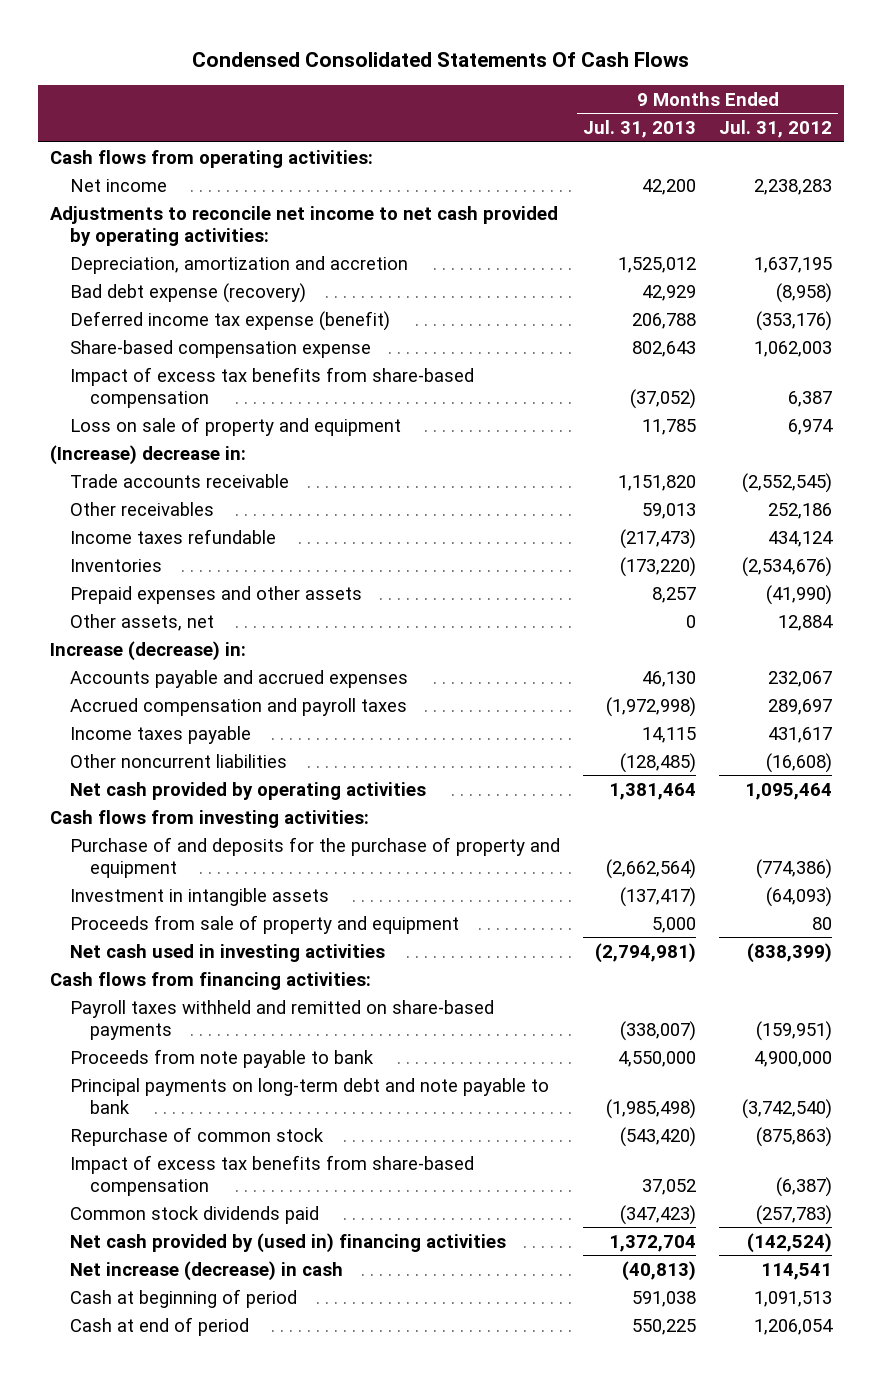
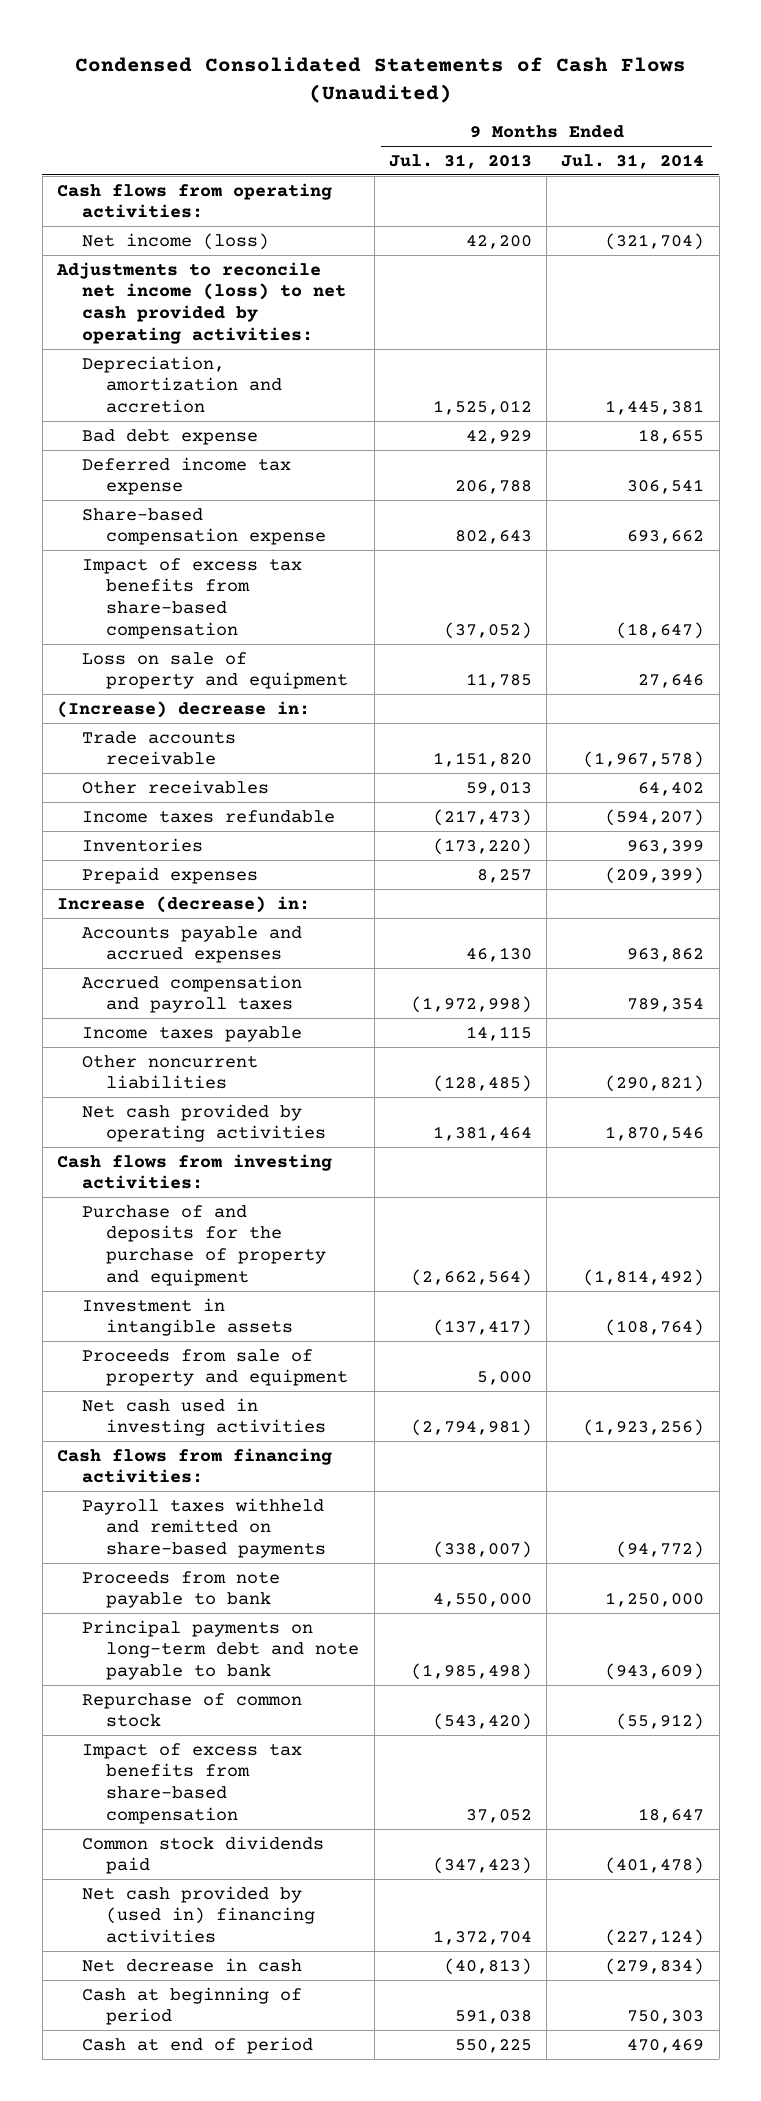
[191,51,689,67] Condensed Consolidated Statements Of Cash Flows -> [74,56,686,104] Condensed Consolidated Statements of Cash Flows (Unaudited)
[719,120,833,139] Jul. 31, 2012 -> none
none -> [561,153,705,169] Jul. 31, 2014
[70,178,168,192] Net income -> [81,232,269,250] Net income (loss)
[49,205,558,246] Adjustments to reconcile net income to net cash provided by operating activities: -> [56,261,346,344] Adjustments to reconcile net income (loss) to net cash provided by operating activities:
[70,282,307,303] Bad debt expense (recovery) -> [81,428,258,445] Bad debt expense
[70,310,391,331] Deferred income tax expense (benefit) -> [81,456,291,496] Deferred income tax expense
[70,613,215,631] Other assets, net -> none
[70,585,363,604] Prepaid expenses and other assets -> [81,866,258,884] Prepaid expenses
[70,1260,344,1281] Net increase (decrease) in cash -> [81,1957,302,1972] Net decrease in cash

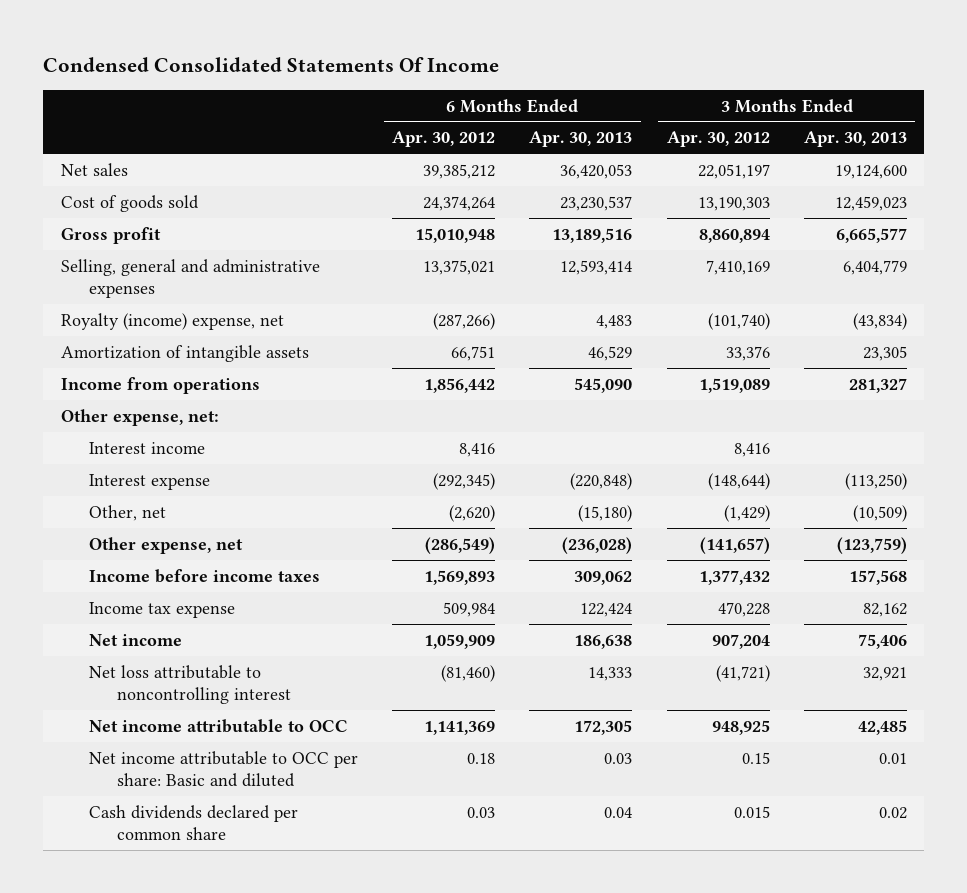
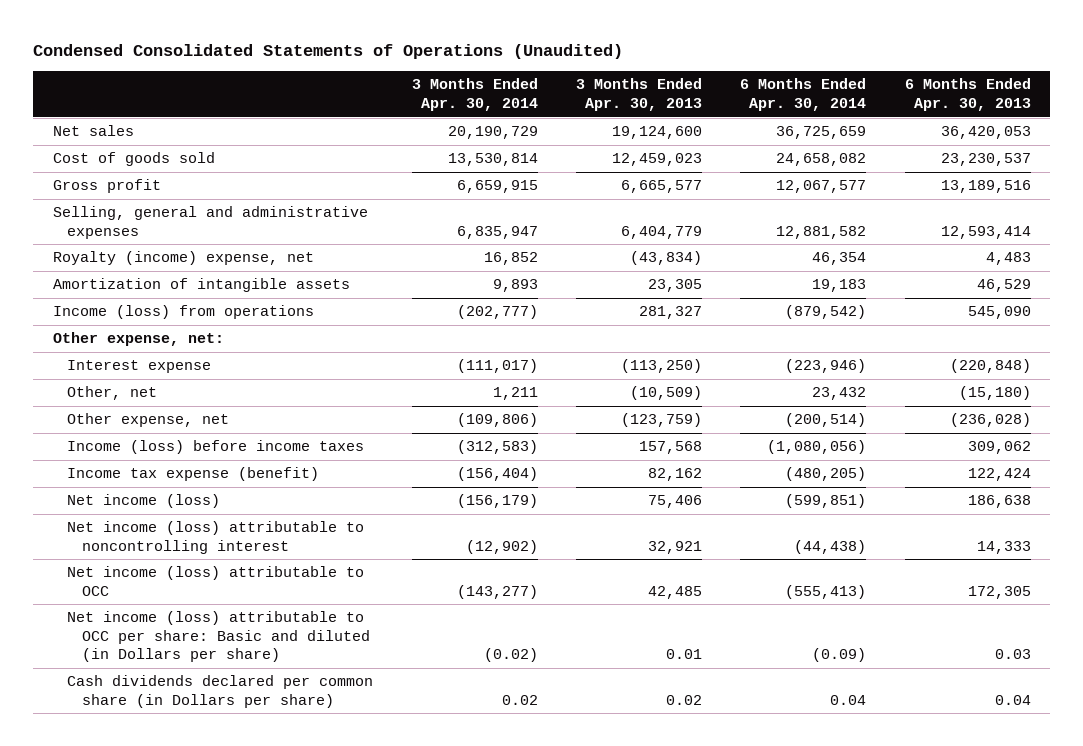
[43,56,500,72] Condensed Consolidated Statements Of Income -> [33,44,624,60] Condensed Consolidated Statements of Operations (Unaudited)
[392,131,496,148] Apr. 30, 2012 -> none
[666,131,770,148] Apr. 30, 2012 -> none
none -> [411,78,538,112] 3 Months Ended Apr. 30, 2014
none -> [740,78,867,112] 6 Months Ended Apr. 30, 2014
[60,376,260,394] Income from operations -> [52,305,314,320] Income (loss) from operations
[88,441,205,454] Interest income -> none
[88,568,320,583] Income before income taxes -> [67,440,365,455] Income (loss) before income taxes
[88,601,235,618] Income tax expense -> [67,467,320,482] Income tax expense (benefit)
[88,633,182,646] Net income -> [67,494,221,509] Net income (loss)
[88,664,292,705] Net loss attributable to noncontrolling interest -> [67,521,365,554] Net income (loss) attributable to noncontrolling interest
[88,718,348,733] Net income attributable to OCC -> [67,566,365,596] Net income (loss) attributable to OCC
[88,750,358,788] Net income attributable to OCC per share: Basic and diluted -> [67,611,370,663] Net income (loss) attributable to OCC per share: Basic and diluted (in Dollars per share)
[88,804,298,841] Cash dividends declared per common share -> [67,675,374,708] Cash dividends declared per common share (in Dollars per share)

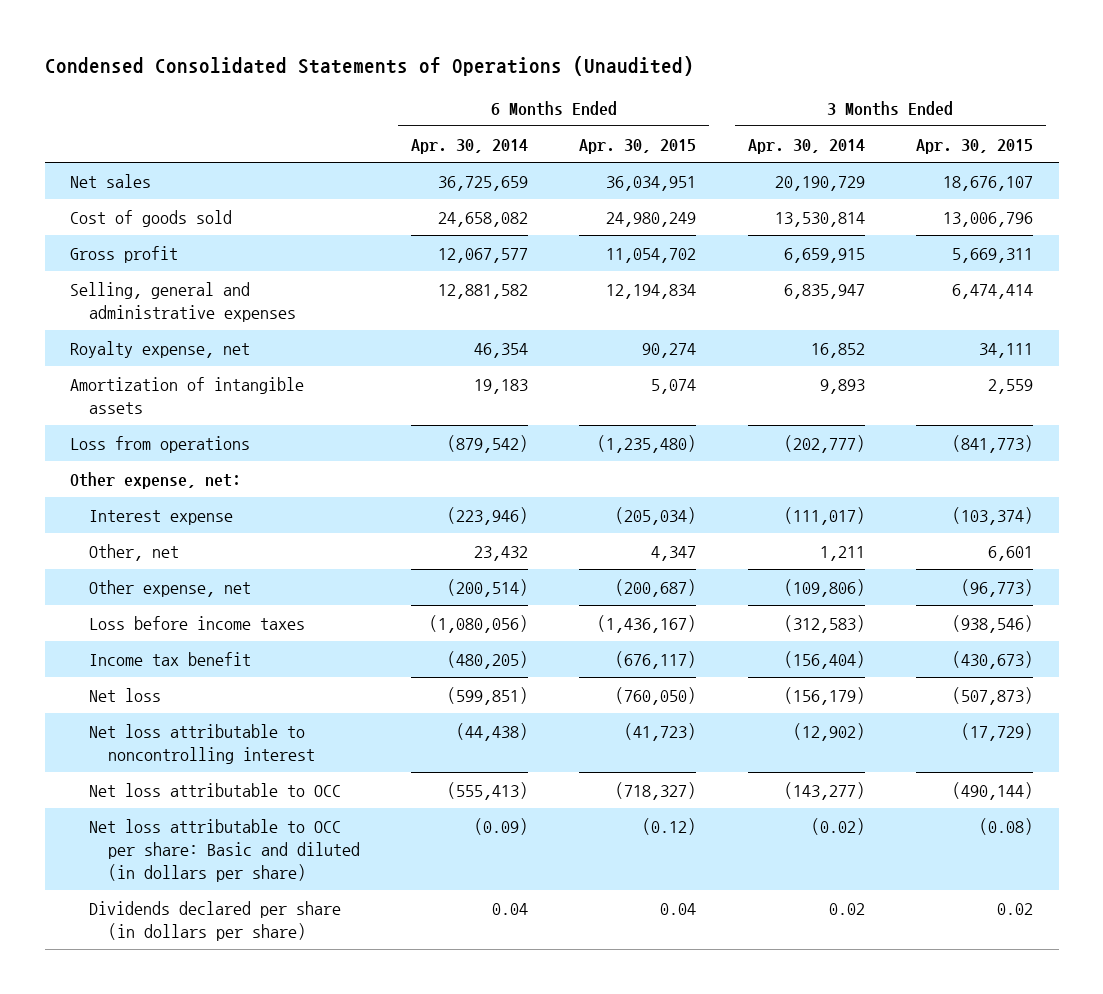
[576,78,703,112] 3 Months Ended Apr. 30, 2013 -> none
[904,78,1031,112] 6 Months Ended Apr. 30, 2013 -> none
none -> [579,138,697,154] Apr. 30, 2015
none -> [915,138,1033,154] Apr. 30, 2015
[52,251,314,266] Royalty (income) expense, net -> [70,340,251,358] Royalty expense, net
[52,305,314,320] Income (loss) from operations -> [70,435,251,453] Loss from operations
[67,440,365,455] Income (loss) before income taxes -> [89,615,306,630] Loss before income taxes
[67,467,320,482] Income tax expense (benefit) -> [89,651,252,666] Income tax benefit
[67,494,221,509] Net income (loss) -> [89,687,162,702] Net loss
[67,521,365,554] Net income (loss) attributable to noncontrolling interest -> [89,723,316,764] Net loss attributable to noncontrolling interest
[67,566,365,596] Net income (loss) attributable to OCC -> [89,782,342,797] Net loss attributable to OCC
[67,611,370,663] Net income (loss) attributable to OCC per share: Basic and diluted (in Dollars per share) -> [89,818,361,882] Net loss attributable to OCC per share: Basic and diluted (in dollars per share)
[67,675,374,708] Cash dividends declared per common share (in Dollars per share) -> [89,900,342,941] Dividends declared per share (in dollars per share)

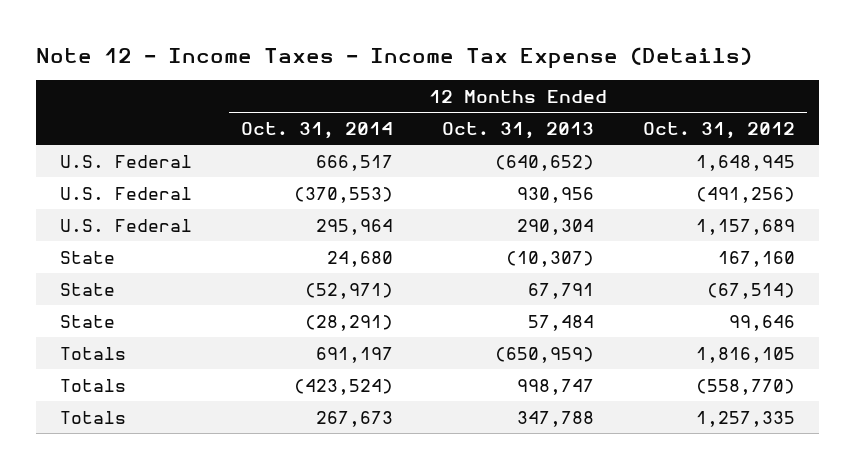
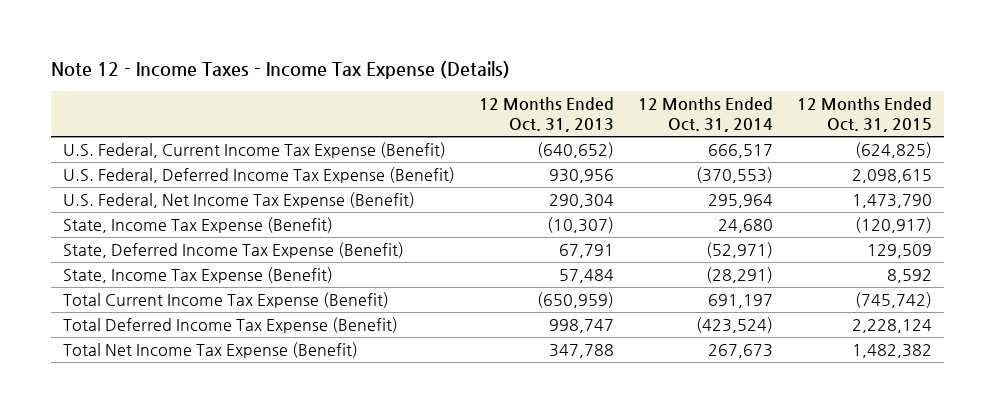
[642,121,795,139] Oct. 31, 2012 -> none
none -> [796,97,932,133] 12 Months Ended Oct. 31, 2015
[60,154,193,168] U.S. Federal -> [63,141,447,158] U.S. Federal, Current Income Tax Expense (Benefit)
[60,186,193,200] U.S. Federal -> [63,166,456,183] U.S. Federal, Deferred Income Tax Expense (Benefit)
[60,218,193,232] U.S. Federal -> [63,191,416,208] U.S. Federal, Net Income Tax Expense (Benefit)
[60,250,116,264] State -> [63,216,334,233] State, Income Tax Expense (Benefit)
[60,282,116,296] State -> [63,241,405,258] State, Deferred Income Tax Expense (Benefit)
[60,314,116,328] State -> [63,266,334,283] State, Income Tax Expense (Benefit)
[60,346,127,360] Totals -> [63,291,390,308] Total Current Income Tax Expense (Benefit)
[60,378,127,392] Totals -> [63,316,399,333] Total Deferred Income Tax Expense (Benefit)
[60,410,127,424] Totals -> [63,341,359,358] Total Net Income Tax Expense (Benefit)

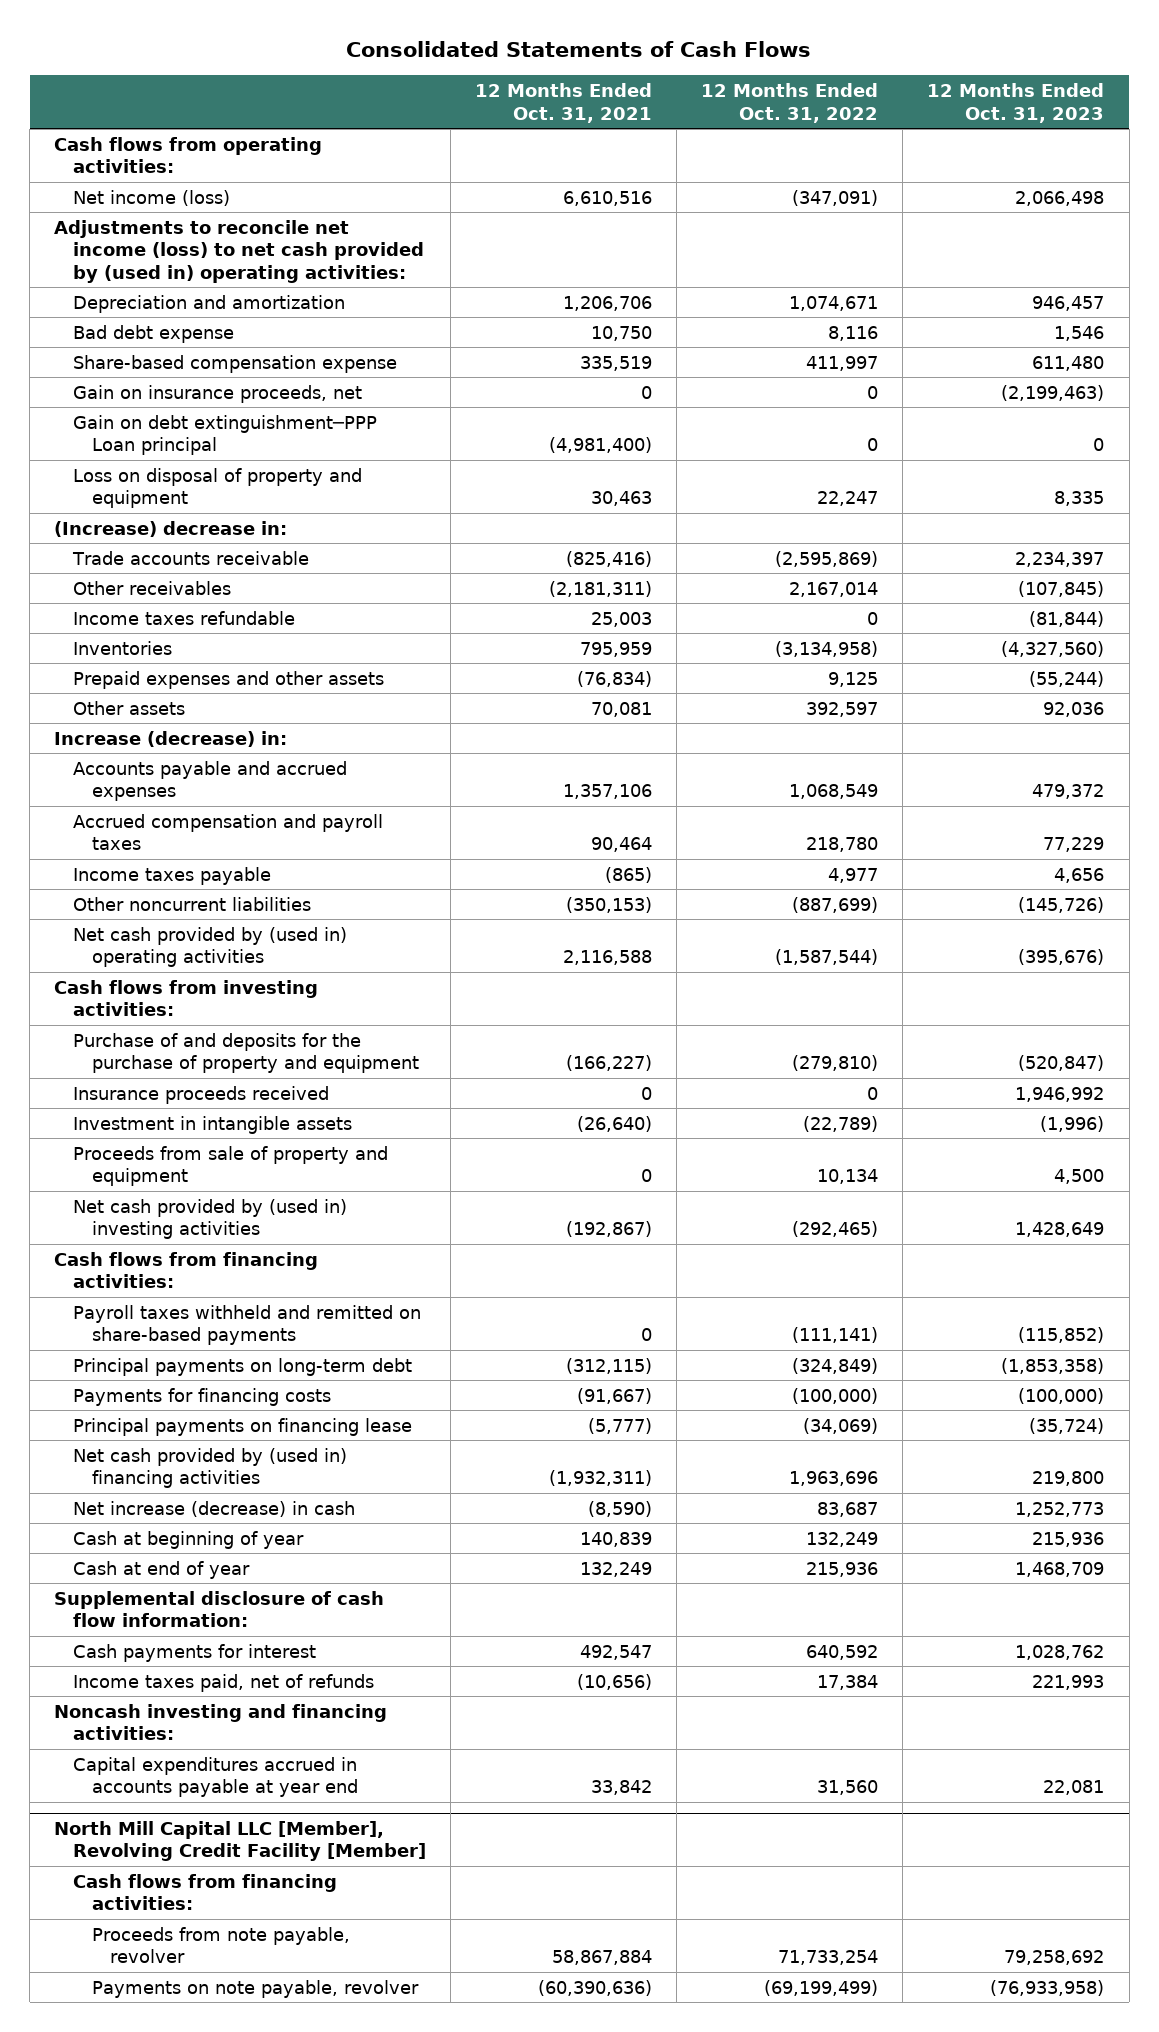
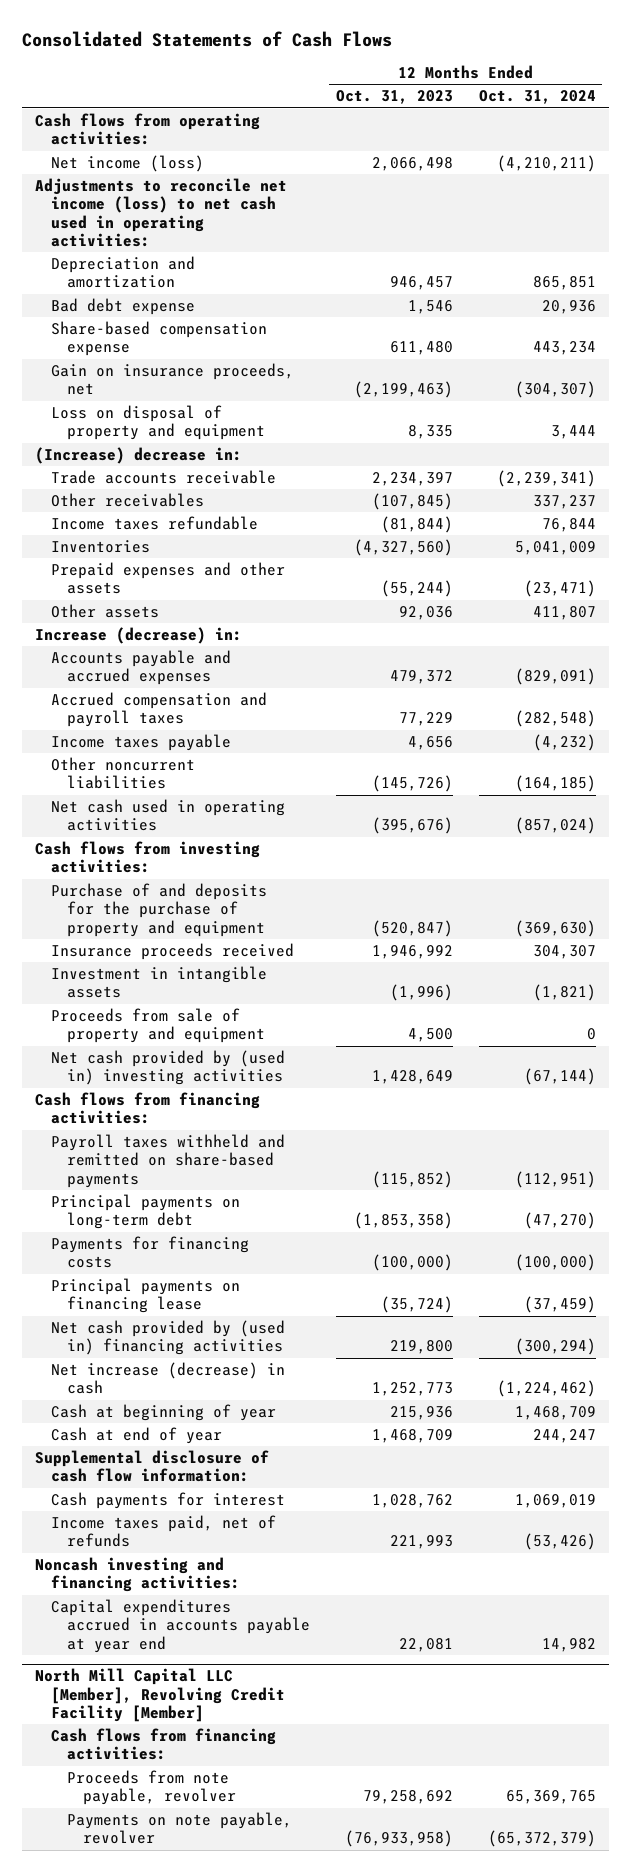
[475,83,653,123] 12 Months Ended Oct. 31, 2021 -> none
[701,83,879,123] 12 Months Ended Oct. 31, 2022 -> none
none -> [478,90,596,105] Oct. 31, 2024
[54,219,424,283] Adjustments to reconcile net income (loss) to net cash provided by (used in) operating activities: -> [34,177,287,248] Adjustments to reconcile net income (loss) to net cash used in operating activities:
[72,414,377,456] Gain on debt extinguishment─PPP Loan principal -> none
[72,926,347,968] Net cash provided by (used in) operating activities -> [50,798,285,832] Net cash used in operating activities

